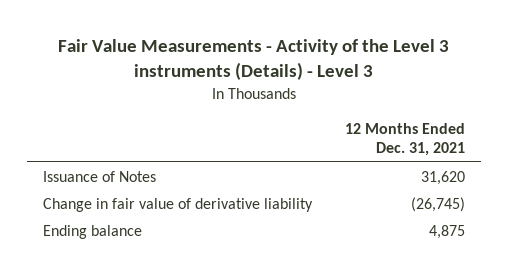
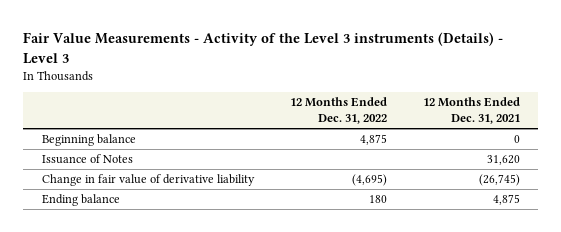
none -> [289,97,387,125] 12 Months Ended Dec. 31, 2022
none -> [41,133,136,146] Beginning balance

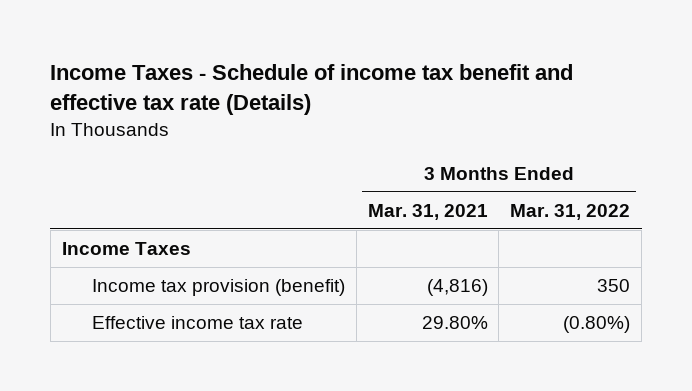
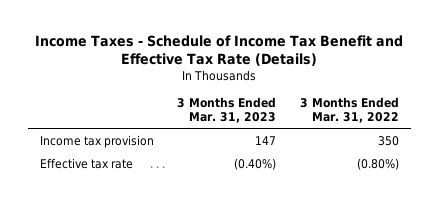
[50,64,574,115] Income Taxes - Schedule of income tax benefit and effective tax rate (Details) -> [35,34,404,66] Income Taxes - Schedule of Income Tax Benefit and Effective Tax Rate (Details)
[367,203,488,220] Mar. 31, 2021 -> none
none -> [177,96,277,124] 3 Months Ended Mar. 31, 2023
[61,241,191,255] Income Taxes -> none
[92,278,346,296] Income tax provision (benefit) -> [39,134,154,148] Income tax provision
[92,315,304,329] Effective income tax rate -> [39,157,133,169] Effective tax rate

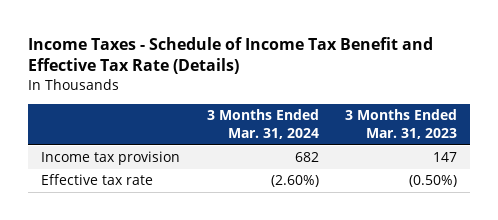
[300,96,400,124] 3 Months Ended Mar. 31, 2022 -> none
none -> [206,109,319,140] 3 Months Ended Mar. 31, 2024
[234,157,277,170] (0.40%) -> [408,175,457,188] (0.50%)

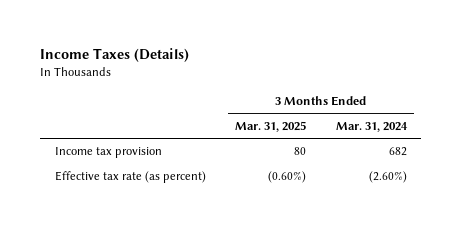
[28,36,434,75] Income Taxes - Schedule of Income Tax Benefit and Effective Tax Rate (Details) -> [39,48,189,63] Income Taxes (Details)
[344,109,457,140] 3 Months Ended Mar. 31, 2023 -> none
none -> [235,121,307,133] Mar. 31, 2025
[41,174,154,186] Effective tax rate -> [54,171,206,184] Effective tax rate (as percent)

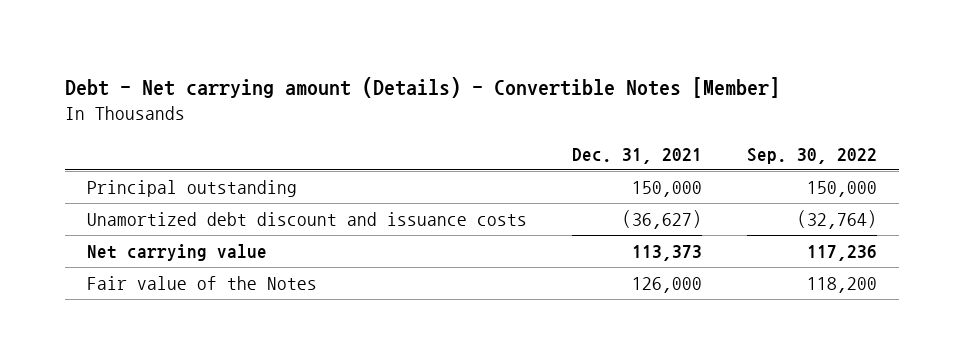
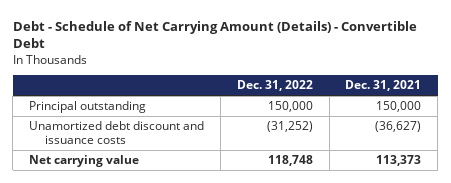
[64,77,780,99] Debt - Net carrying amount (Details) - Convertible Notes [Member] -> [12,20,417,49] Debt - Schedule of Net Carrying Amount (Details) - Convertible Debt
[746,148,877,165] Sep. 30, 2022 -> none
none -> [236,80,313,92] Dec. 31, 2022
[87,275,318,290] Fair value of the Notes -> none

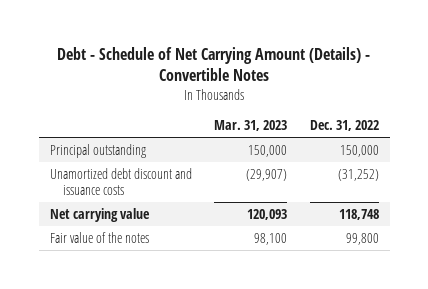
[12,20,417,49] Debt - Schedule of Net Carrying Amount (Details) - Convertible Debt -> [57,46,371,82] Debt - Schedule of Net Carrying Amount (Details) - Convertible Notes
[345,80,422,92] Dec. 31, 2021 -> none
none -> [214,120,288,132] Mar. 31, 2023
none -> [49,231,149,243] Fair value of the notes

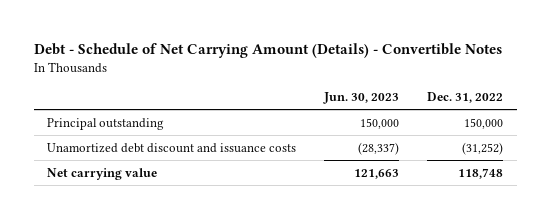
[214,120,288,132] Mar. 31, 2023 -> none
none -> [323,92,400,105] Jun. 30, 2023
[49,231,149,243] Fair value of the notes -> none

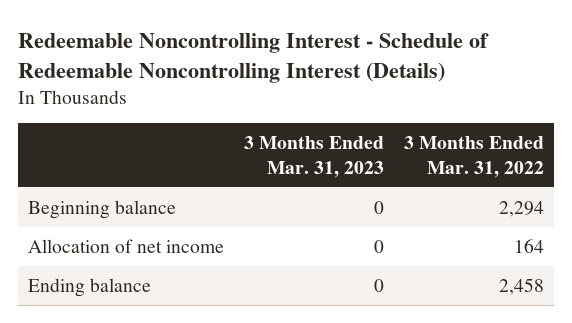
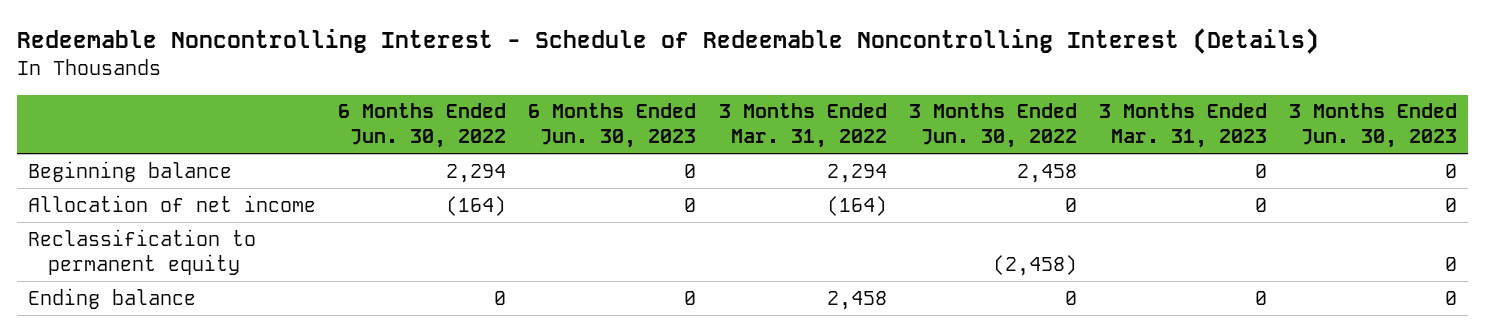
none -> [338,103,507,149] 6 Months Ended Jun. 30, 2022
none -> [528,103,697,149] 6 Months Ended Jun. 30, 2023
none -> [908,103,1077,149] 3 Months Ended Jun. 30, 2022
none -> [1288,103,1457,149] 3 Months Ended Jun. 30, 2023
[513,238,544,253] 164 -> [826,195,887,216] (164)
none -> [28,228,257,275] Reclassification to permanent equity

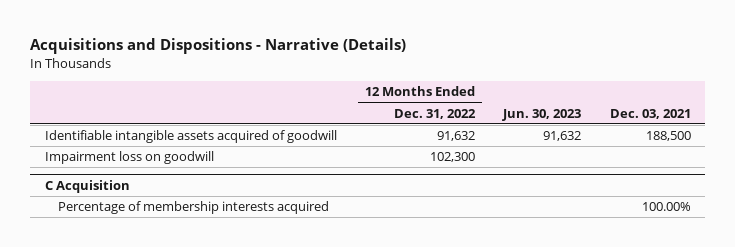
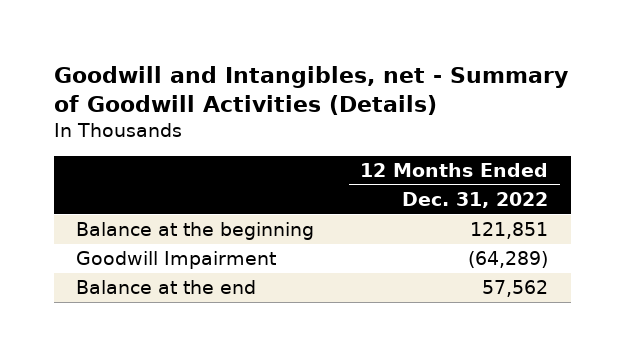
[30,38,407,55] Acquisitions and Dispositions - Narrative (Details) -> [53,65,568,115] Goodwill and Intangibles, net - Summary of Goodwill Activities (Details)
[502,108,582,121] Jun. 30, 2023 -> none
[609,108,691,119] Dec. 03, 2021 -> none
[44,130,337,144] Identifiable intangible assets acquired of goodwill -> none
[44,179,130,193] C Acquisition -> none
[57,201,329,215] Percentage of membership interests acquired -> none
none -> [76,222,315,241] Balance at the beginning
[44,151,214,165] Impairment loss on goodwill -> [76,251,277,270] Goodwill Impairment
[429,152,475,163] 102,300 -> [468,251,549,269] (64,289)
none -> [76,280,257,295] Balance at the end

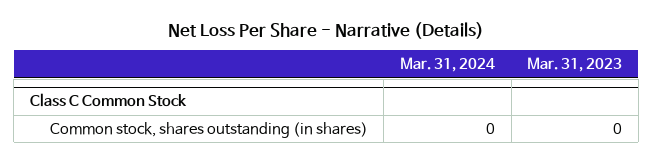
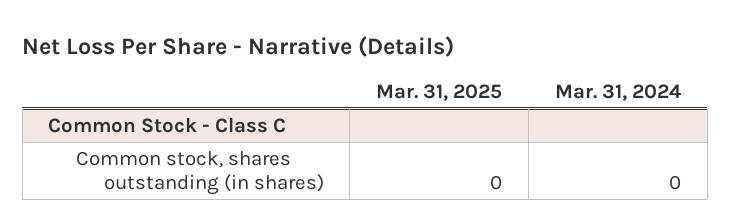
[527,57,623,73] Mar. 31, 2023 -> none
none -> [376,83,503,101] Mar. 31, 2025
[30,93,188,108] Class C Common Stock -> [48,117,287,134] Common Stock - Class C

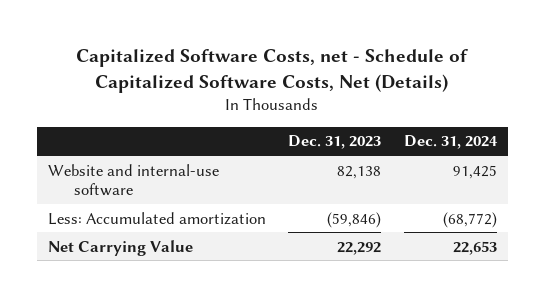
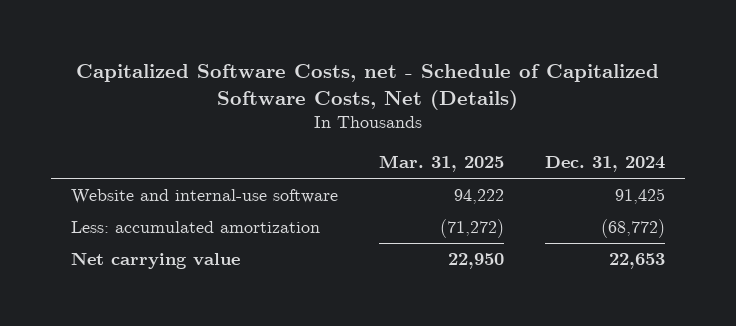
[288,135,382,150] Dec. 31, 2023 -> none
none -> [379,154,505,172] Mar. 31, 2025
[47,211,266,225] Less: Accumulated amortization -> [71,221,321,234] Less: accumulated amortization
[47,239,193,256] Net Carrying Value -> [71,252,241,270] Net carrying value

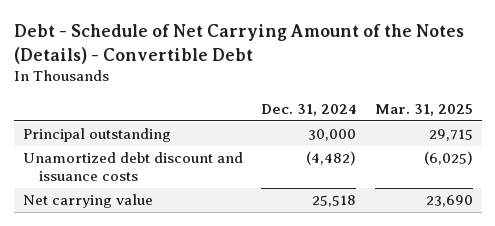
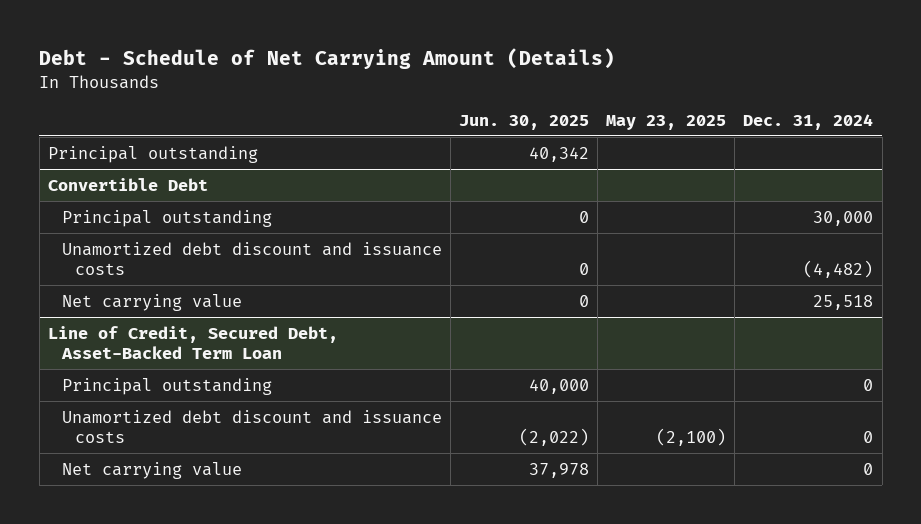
[13,24,464,64] Debt - Schedule of Net Carrying Amount of the Notes (Details) - Convertible Debt -> [39,48,616,70] Debt - Schedule of Net Carrying Amount (Details)
[374,103,473,116] Mar. 31, 2025 -> none
none -> [458,114,589,130] Jun. 30, 2025
none -> [606,114,727,130] May 23, 2025
none -> [48,145,259,163] Principal outstanding
none -> [48,177,209,191] Convertible Debt
none -> [48,325,339,360] Line of Credit, Secured Debt, Asset-Backed Term Loan
none -> [61,377,272,395] Principal outstanding
none -> [61,409,442,444] Unamortized debt discount and issuance costs
none -> [61,461,242,479] Net carrying value

